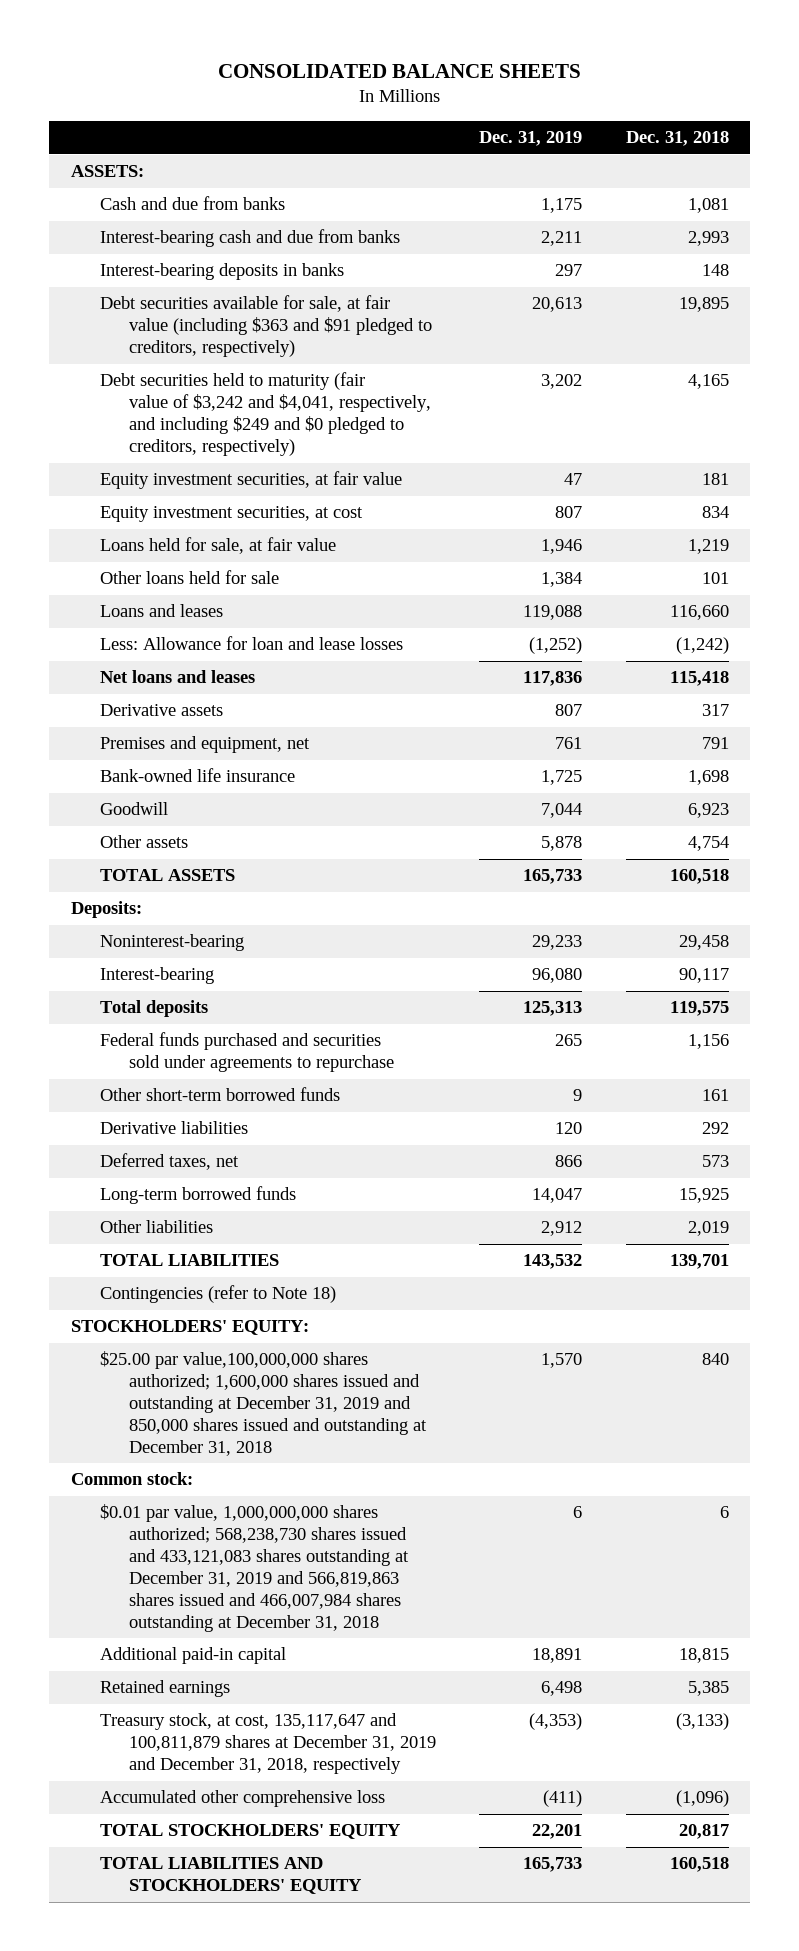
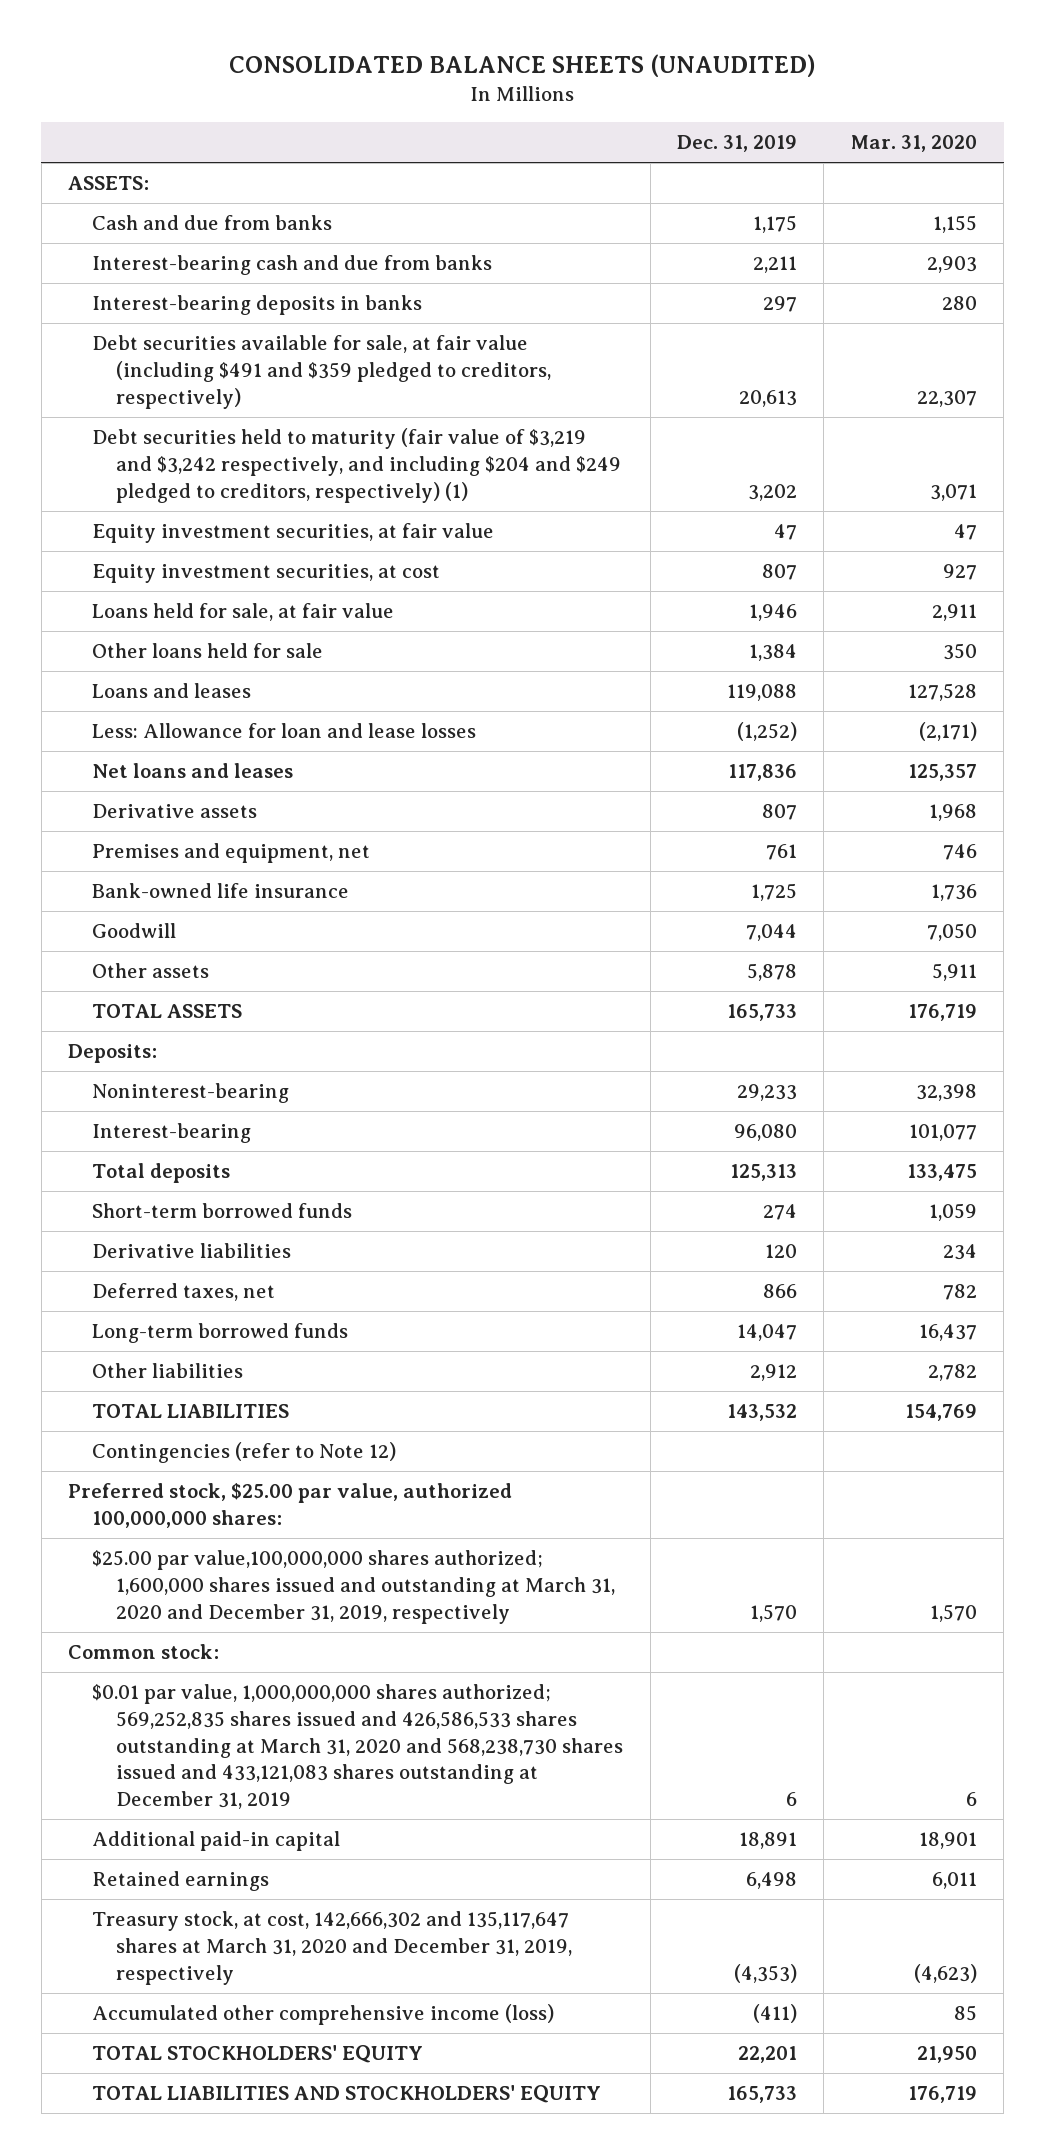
[217,63,581,78] CONSOLIDATED BALANCE SHEETS -> [229,54,817,78] CONSOLIDATED BALANCE SHEETS (UNAUDITED)
[625,131,729,147] Dec. 31, 2018 -> none
none -> [850,135,977,153] Mar. 31, 2020
[99,295,432,358] Debt securities available for sale, at fair value (including $363 and $91 pledged to creditors, respectively) -> [92,335,552,409] Debt securities available for sale, at fair value (including $491 and $359 pledged to creditors, respectively)
[99,372,431,457] Debt securities held to maturity (fair value of $3,242 and $4,041, respectively, and including $249 and $0 pledged to creditors, respectively) -> [92,428,622,503] Debt securities held to maturity (fair value of $3,219 and $3,242 respectively, and including $204 and $249 pledged to creditors, respectively) (1)
[99,1032,394,1073] Federal funds purchased and securities sold under agreements to repurchase -> none
[99,1087,340,1102] Other short-term borrowed funds -> [92,1203,353,1219] Short-term borrowed funds
[573,1089,583,1102] 9 -> [762,1204,797,1221] 274
[70,1320,309,1336] STOCKHOLDERS' EQUITY: -> none
[99,1285,336,1304] Contingencies (refer to Note 18) -> [92,1442,397,1464] Contingencies (refer to Note 12)
none -> [67,1483,512,1529] Preferred stock, $25.00 par value, authorized 100,000,000 shares:
[99,1351,427,1456] $25.00 par value,100,000,000 shares authorized; 1,600,000 shares issued and outstanding at December 31, 2019 and 850,000 shares issued and outstanding at December 31, 2018 -> [92,1550,616,1624] $25.00 par value,100,000,000 shares authorized; 1,600,000 shares issued and outstanding at March 31, 2020 and December 31, 2019, respectively
[99,1504,409,1632] $0.01 par value, 1,000,000,000 shares authorized; 568,238,730 shares issued and 433,121,083 shares outstanding at December 31, 2019 and 566,819,863 shares issued and 466,007,984 shares outstanding at December 31, 2018 -> [92,1684,624,1810] $0.01 par value, 1,000,000,000 shares authorized; 569,252,835 shares issued and 426,586,533 shares outstanding at March 31, 2020 and 568,238,730 shares issued and 433,121,083 shares outstanding at December 31, 2019
[99,1713,436,1775] Treasury stock, at cost, 135,117,647 and 100,811,879 shares at December 31, 2019 and December 31, 2018, respectively -> [92,1911,573,1985] Treasury stock, at cost, 142,666,302 and 135,117,647 shares at March 31, 2020 and December 31, 2019, respectively
[99,1790,385,1808] Accumulated other comprehensive loss -> [92,2004,555,2026] Accumulated other comprehensive income (loss)

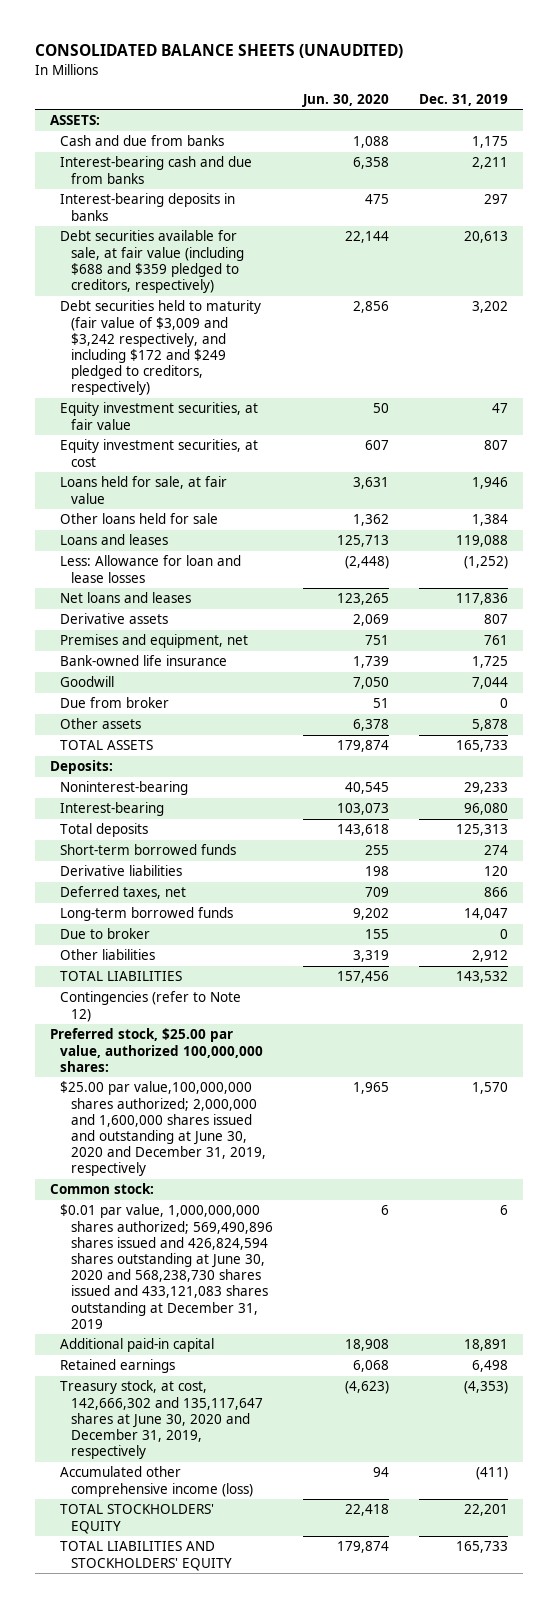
[850,135,977,153] Mar. 31, 2020 -> none
none -> [301,93,389,107] Jun. 30, 2020
[92,335,552,409] Debt securities available for sale, at fair value (including $491 and $359 pledged to creditors, respectively) -> [60,230,244,293] Debt securities available for sale, at fair value (including $688 and $359 pledged to creditors, respectively)
[92,428,622,503] Debt securities held to maturity (fair value of $3,219 and $3,242 respectively, and including $204 and $249 pledged to creditors, respectively) (1) -> [60,300,262,396] Debt securities held to maturity (fair value of $3,009 and $3,242 respectively, and including $172 and $249 pledged to creditors, respectively)
none -> [60,697,170,709] Due from broker
none -> [60,928,151,940] Due to broker
[92,1550,616,1624] $25.00 par value,100,000,000 shares authorized; 1,600,000 shares issued and outstanding at March 31, 2020 and December 31, 2019, respectively -> [60,1081,266,1177] $25.00 par value,100,000,000 shares authorized; 2,000,000 and 1,600,000 shares issued and outstanding at June 30, 2020 and December 31, 2019, respectively
[92,1684,624,1810] $0.01 par value, 1,000,000,000 shares authorized; 569,252,835 shares issued and 426,586,533 shares outstanding at March 31, 2020 and 568,238,730 shares issued and 433,121,083 shares outstanding at December 31, 2019 -> [60,1204,273,1329] $0.01 par value, 1,000,000,000 shares authorized; 569,490,896 shares issued and 426,824,594 shares outstanding at June 30, 2020 and 568,238,730 shares issued and 433,121,083 shares outstanding at December 31, 2019
[92,1911,573,1985] Treasury stock, at cost, 142,666,302 and 135,117,647 shares at March 31, 2020 and December 31, 2019, respectively -> [60,1380,263,1460] Treasury stock, at cost, 142,666,302 and 135,117,647 shares at June 30, 2020 and December 31, 2019, respectively

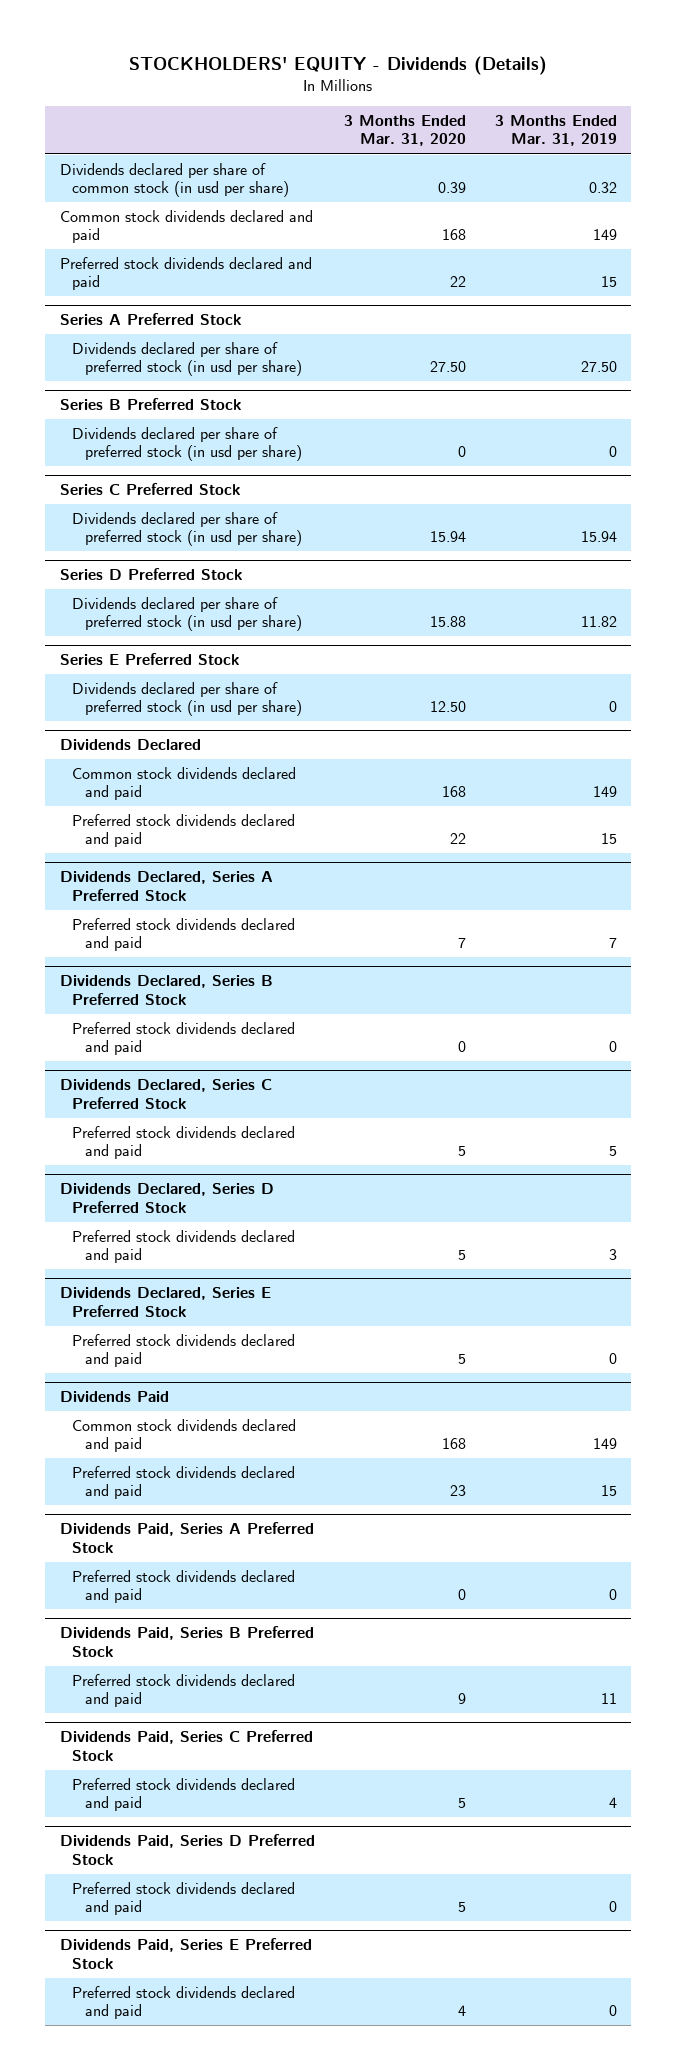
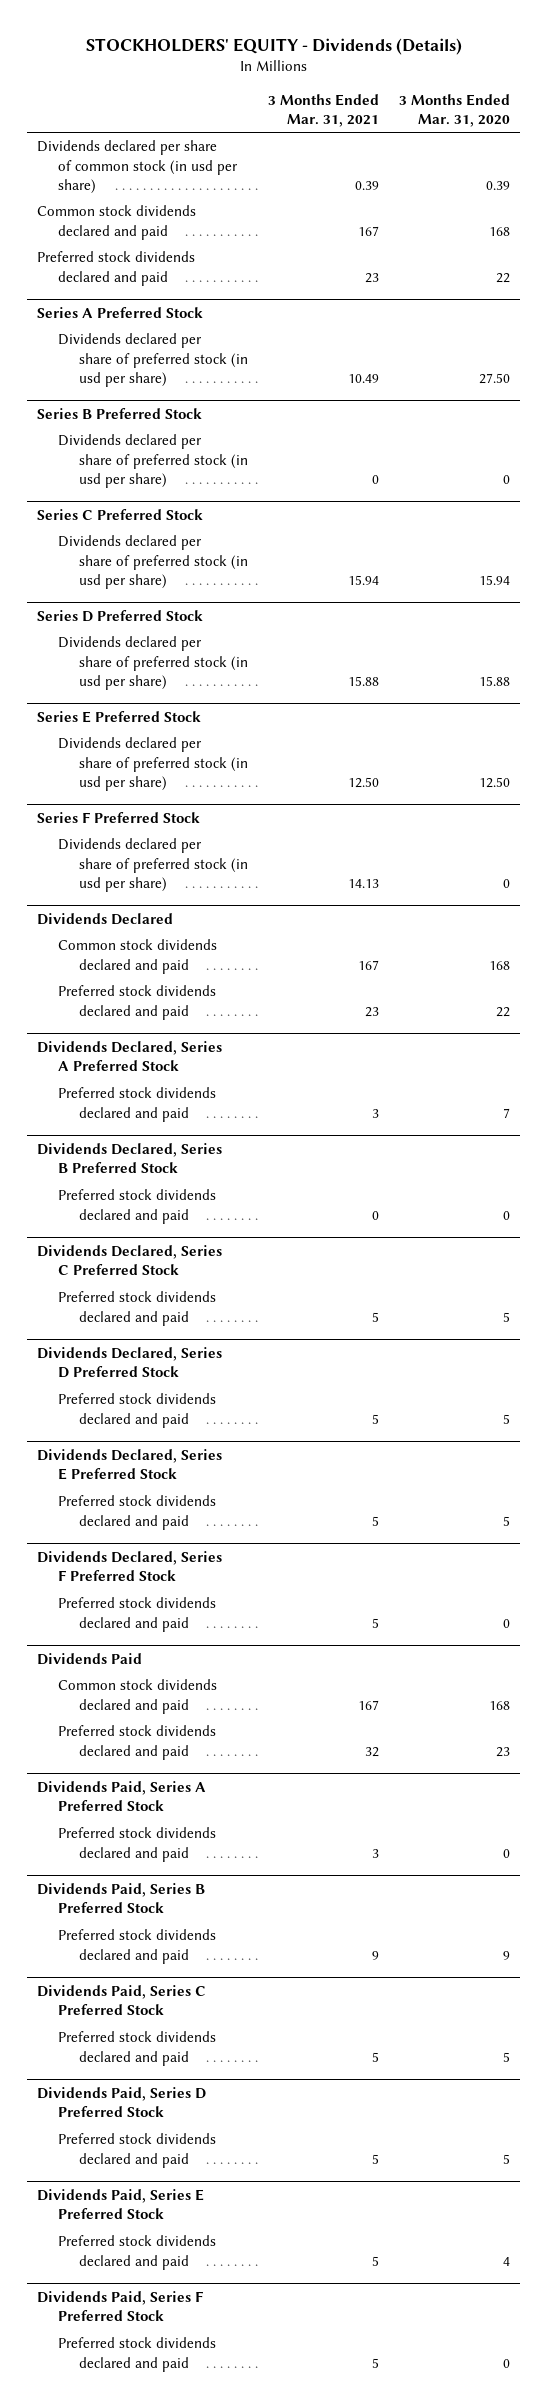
[494,115,617,147] 3 Months Ended Mar. 31, 2019 -> none
none -> [267,93,379,128] 3 Months Ended Mar. 31, 2021
none -> [37,811,201,823] Series F Preferred Stock
none -> [58,838,248,893] Dividends declared per share of preferred stock (in usd per share)
none -> [37,1550,223,1582] Dividends Declared, Series F Preferred Stock
none -> [58,1597,217,1632] Preferred stock dividends declared and paid
none -> [37,2290,204,2322] Dividends Paid, Series F Preferred Stock
none -> [58,2337,217,2372] Preferred stock dividends declared and paid

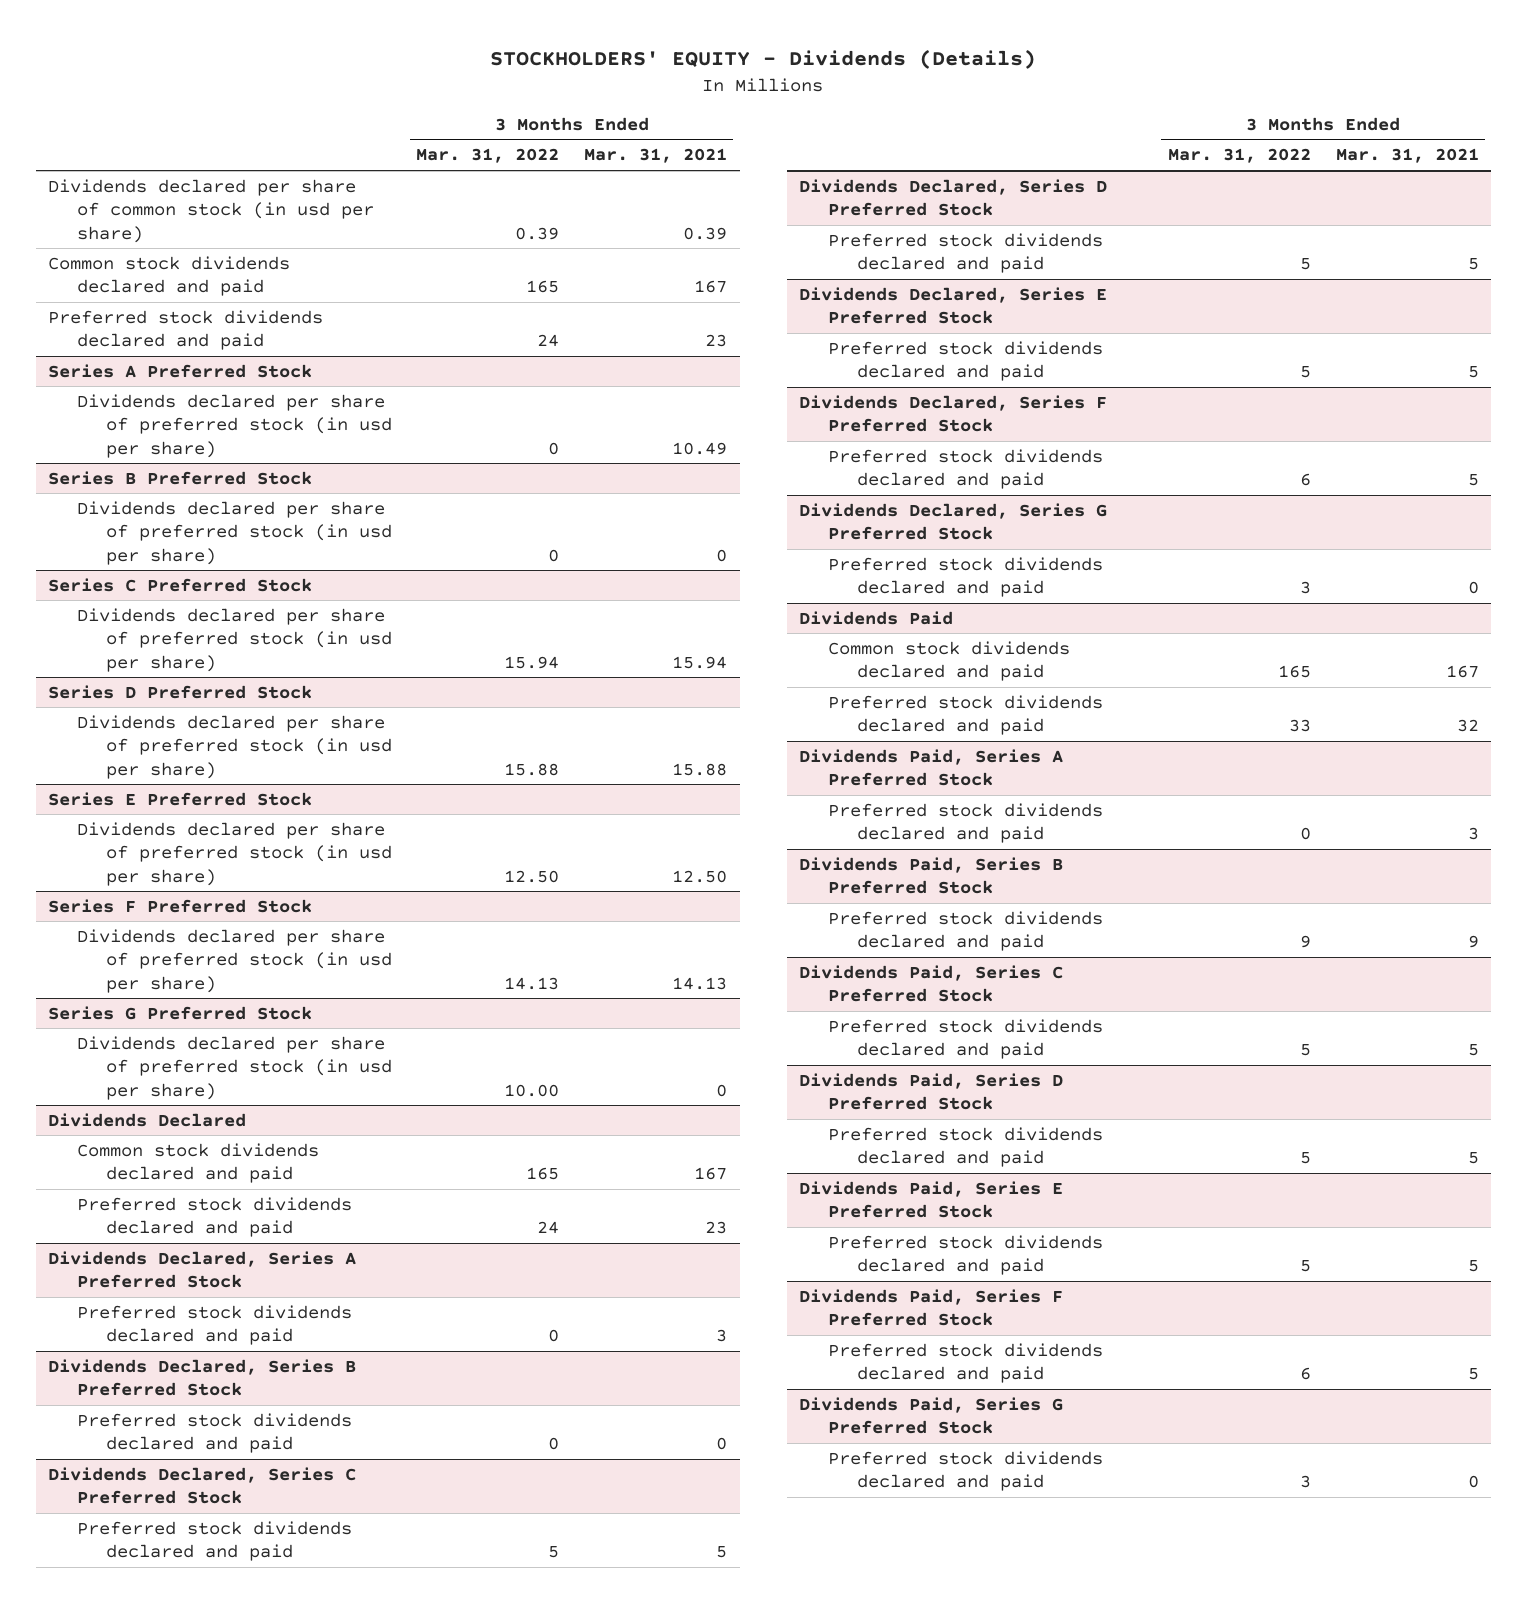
[399,93,511,128] 3 Months Ended Mar. 31, 2020 -> none
none -> [416,148,560,164] Mar. 31, 2022
none -> [48,1005,313,1020] Series G Preferred Stock
none -> [76,1035,392,1100] Dividends declared per share of preferred stock (in usd per share)
none -> [799,502,1108,541] Dividends Declared, Series G Preferred Stock
none -> [828,556,1104,598] Preferred stock dividends declared and paid
none -> [799,1396,1064,1435] Dividends Paid, Series G Preferred Stock
none -> [828,1450,1104,1492] Preferred stock dividends declared and paid

